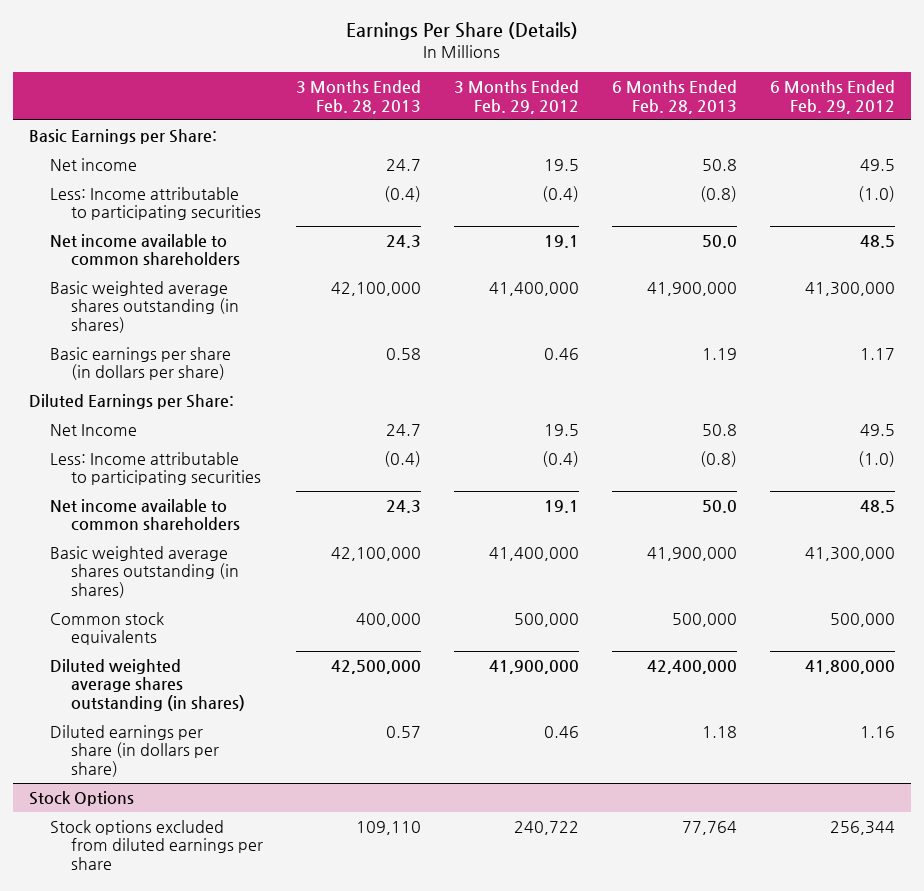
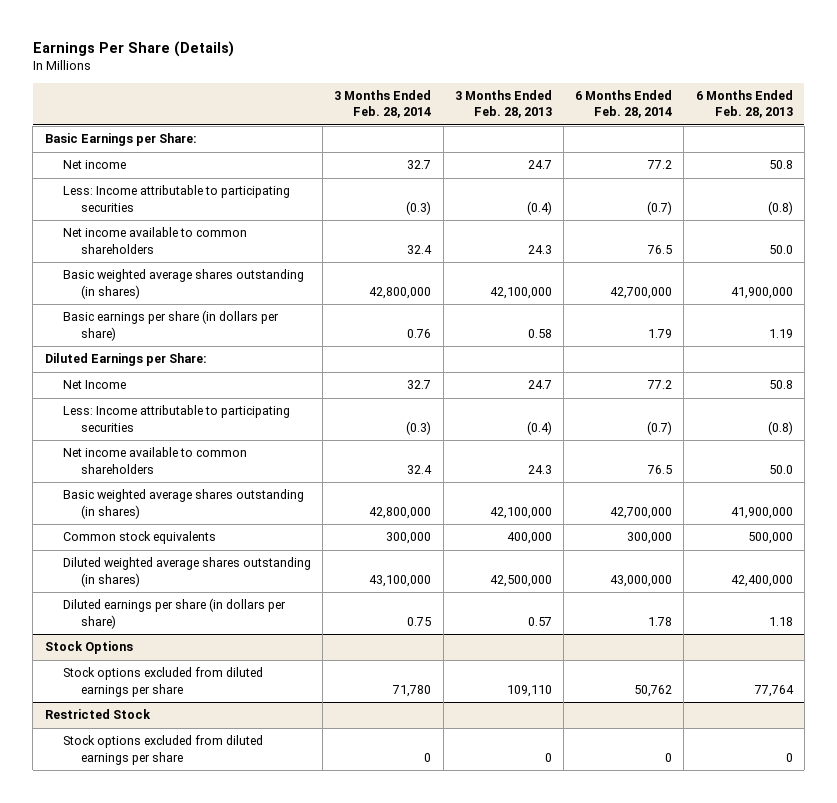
[453,80,579,114] 3 Months Ended Feb. 29, 2012 -> none
[769,80,895,114] 6 Months Ended Feb. 29, 2012 -> none
none -> [334,90,432,119] 3 Months Ended Feb. 28, 2014
none -> [575,90,673,119] 6 Months Ended Feb. 28, 2014
none -> [44,709,151,720] Restricted Stock
none -> [62,735,263,765] Stock options excluded from diluted earnings per share

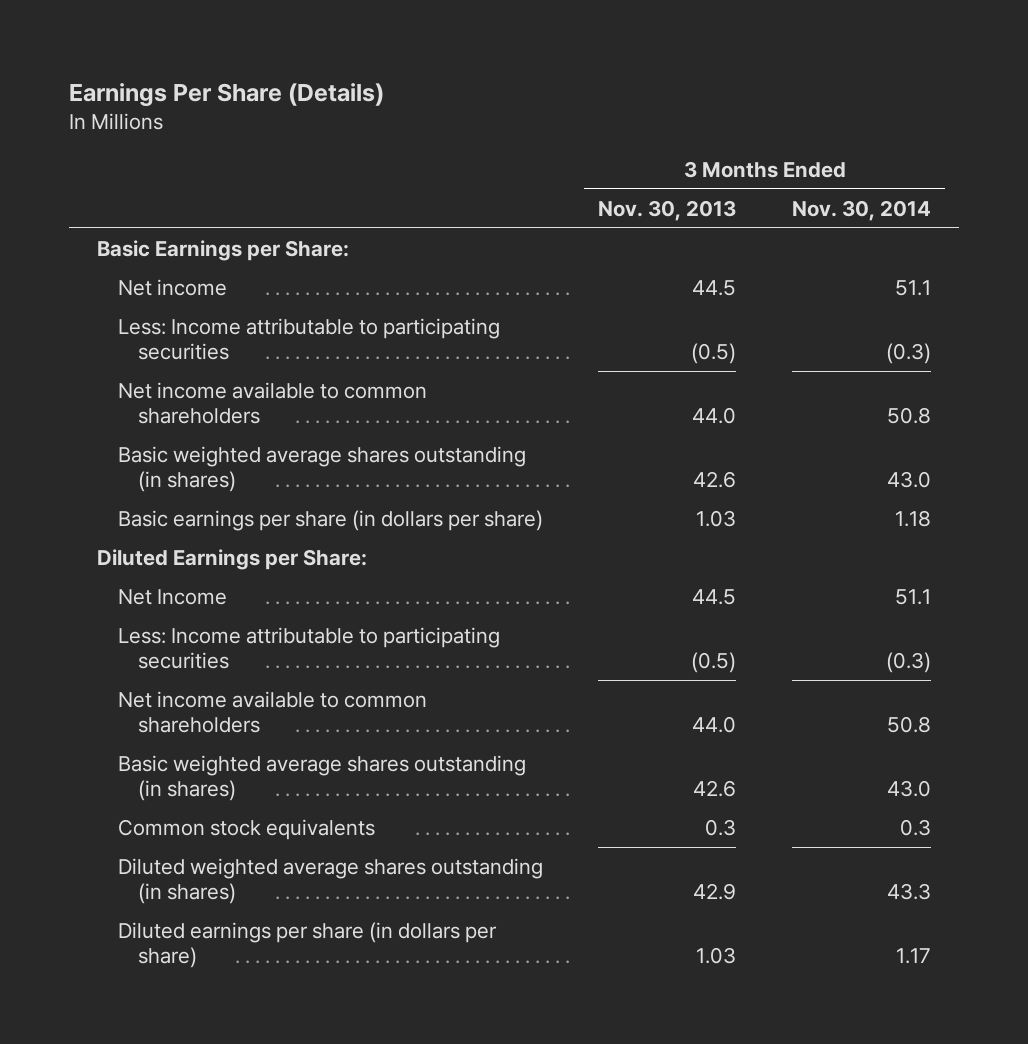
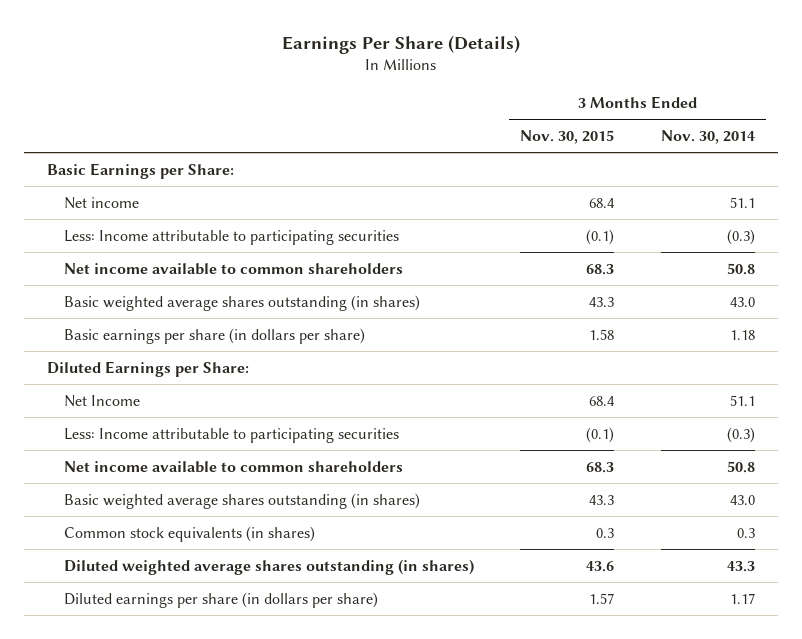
[598,199,737,221] Nov. 30, 2013 -> none
none -> [520,129,615,144] Nov. 30, 2015
[117,818,375,840] Common stock equivalents -> [64,525,316,542] Common stock equivalents (in shares)

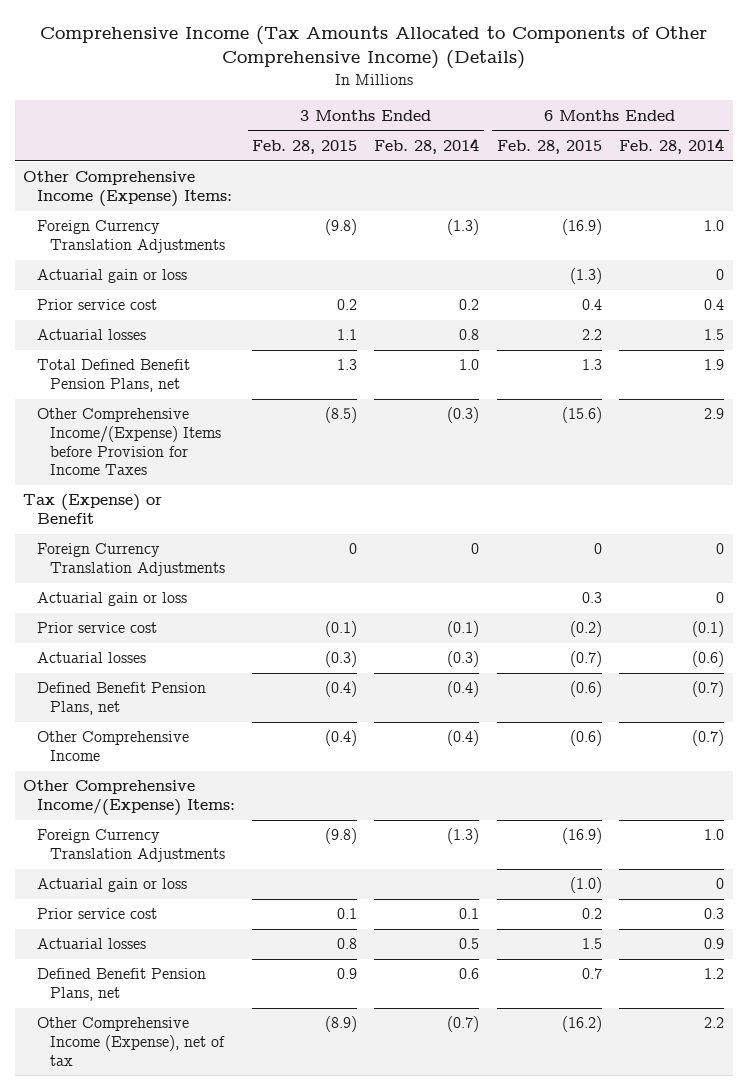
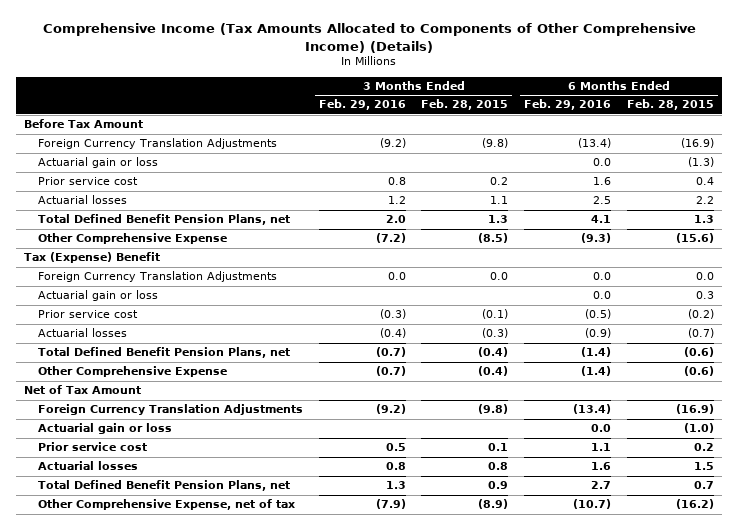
[374,138,480,155] Feb. 28, 2014 -> none
[619,138,725,155] Feb. 28, 2014 -> none
none -> [318,99,406,111] Feb. 29, 2016
none -> [524,99,612,111] Feb. 29, 2016
[23,171,232,208] Other Comprehensive Income (Expense) Items: -> [23,119,143,129] Before Tax Amount
[36,408,222,476] Other Comprehensive Income/(Expense) Items before Provision for Income Taxes -> [38,233,228,245] Other Comprehensive Expense
[23,494,163,525] Tax (Expense) or Benefit -> [23,252,160,264] Tax (Expense) Benefit
[349,543,358,555] 0 -> [490,272,509,281] 0.0
[593,543,602,555] 0 -> [695,272,714,281] 0.0
[36,682,206,716] Defined Benefit Pension Plans, net -> [38,347,291,359] Total Defined Benefit Pension Plans, net
[36,731,189,762] Other Comprehensive Income -> [38,366,228,378] Other Comprehensive Expense
[23,780,235,817] Other Comprehensive Income/(Expense) Items: -> [23,385,141,395] Net of Tax Amount
[36,968,206,1002] Defined Benefit Pension Plans, net -> [38,480,291,492] Total Defined Benefit Pension Plans, net
[36,1017,226,1066] Other Comprehensive Income (Expense), net of tax -> [38,499,296,511] Other Comprehensive Expense, net of tax

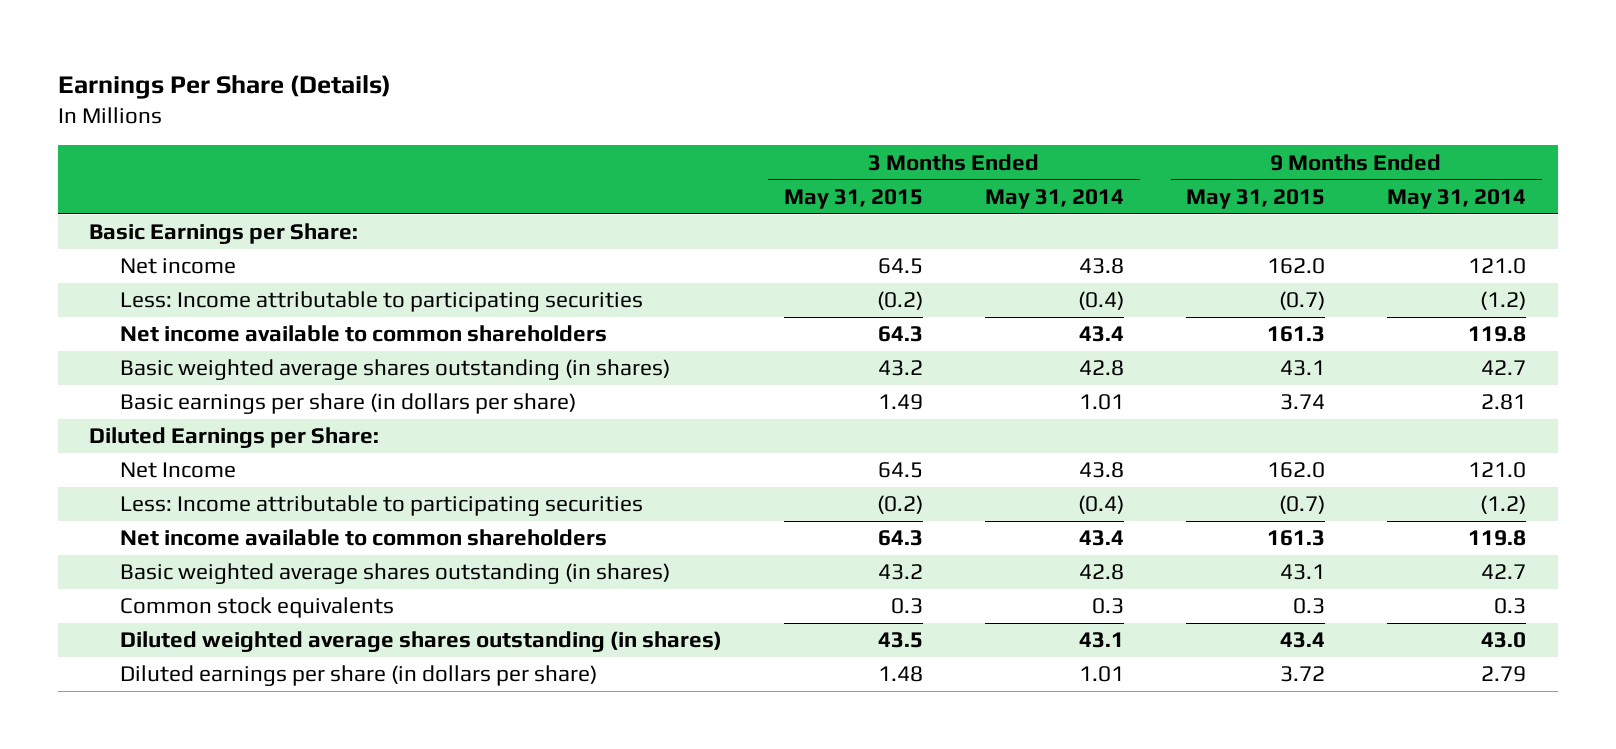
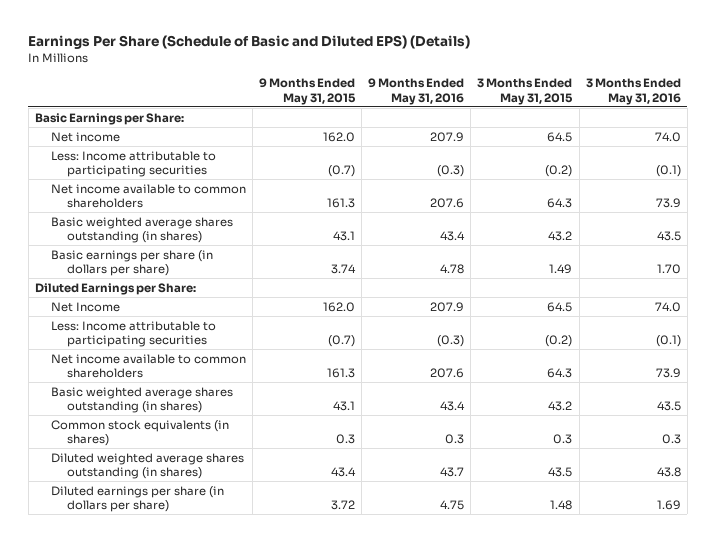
[58,74,392,99] Earnings Per Share (Details) -> [28,35,471,50] Earnings Per Share (Schedule of Basic and Diluted EPS) (Details)
[985,189,1125,210] May 31, 2014 -> none
[1387,189,1527,210] May 31, 2014 -> none
none -> [368,78,465,105] 9 Months Ended May 31, 2016
none -> [585,78,681,105] 3 Months Ended May 31, 2016
[119,597,394,619] Common stock equivalents -> [50,419,229,446] Common stock equivalents (in shares)

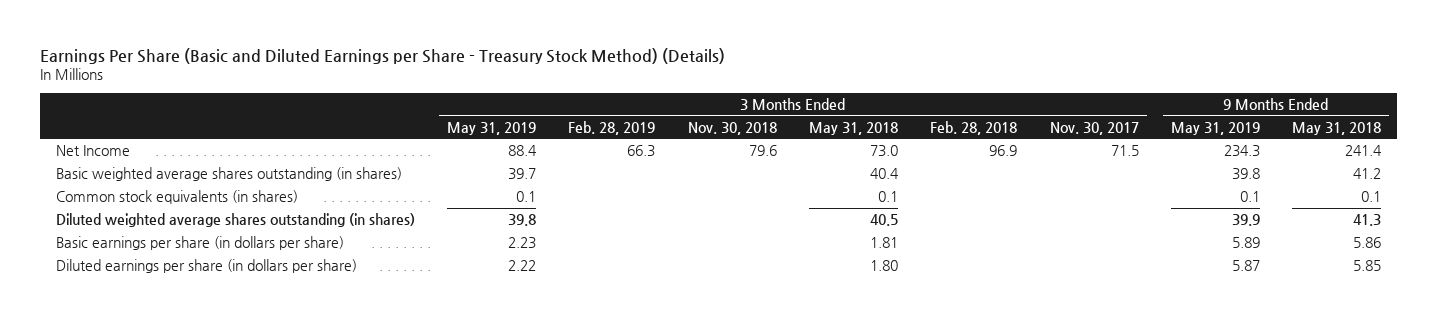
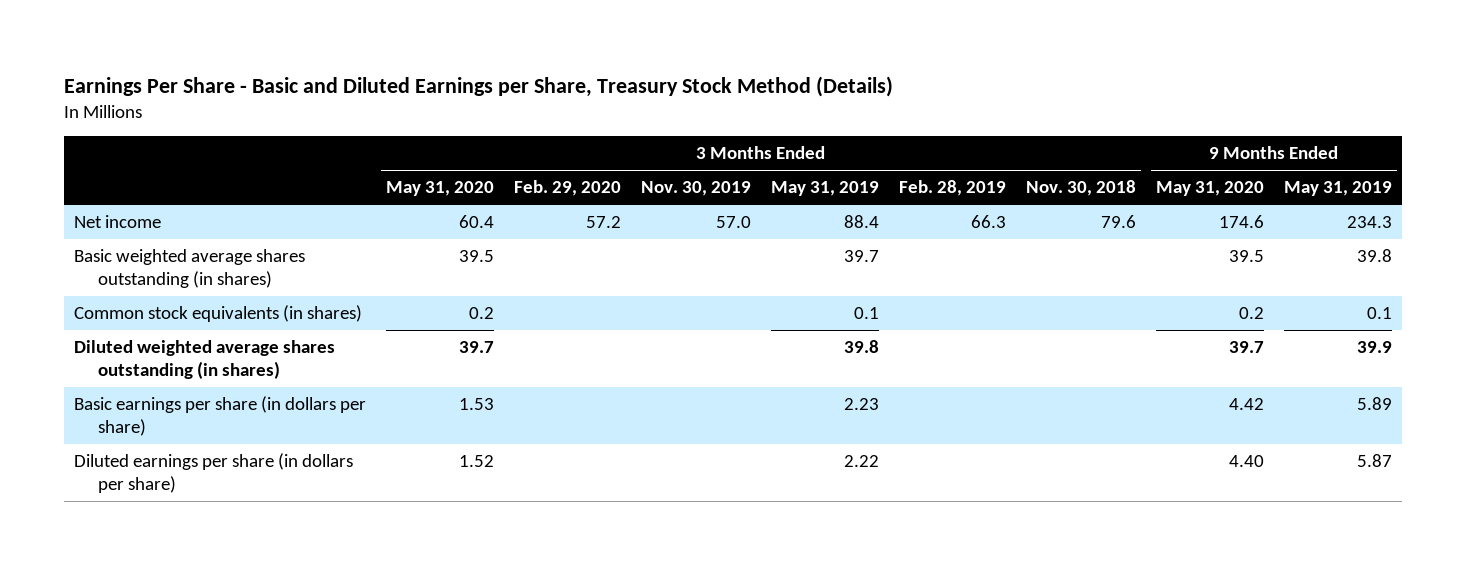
[39,47,725,64] Earnings Per Share (Basic and Diluted Earnings per Share - Treasury Stock Method) (Details) -> [64,75,894,97] Earnings Per Share - Basic and Diluted Earnings per Share, Treasury Stock Method (Details)
[809,121,899,135] May 31, 2018 -> none
[930,120,1018,135] Feb. 28, 2018 -> none
[1049,121,1139,135] Nov. 30, 2017 -> none
[1292,121,1382,135] May 31, 2018 -> none
none -> [386,181,495,197] May 31, 2020
none -> [514,180,622,197] Feb. 29, 2020
none -> [641,181,752,197] Nov. 30, 2019
none -> [1156,181,1265,197] May 31, 2020
[55,145,130,157] Net Income -> [74,214,162,228] Net income

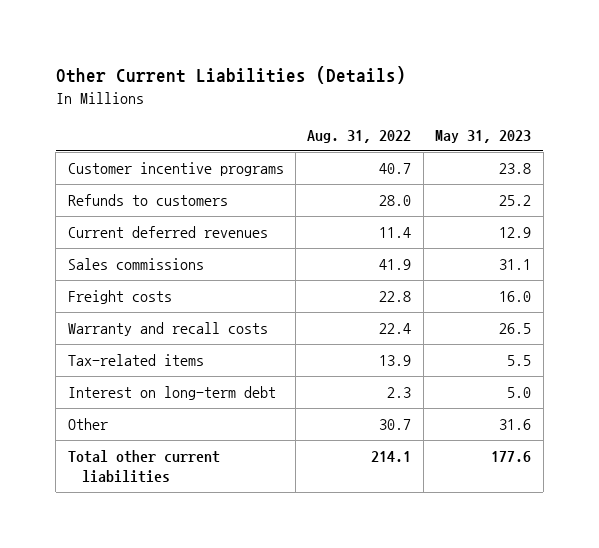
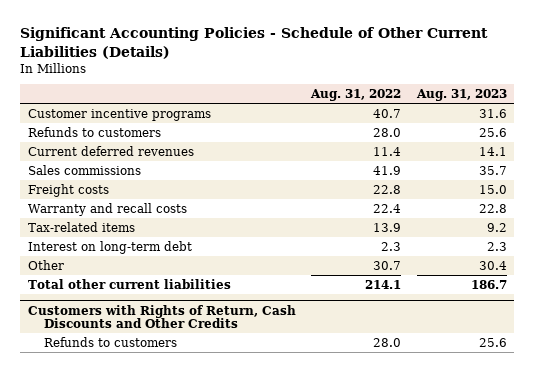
[55,65,406,84] Other Current Liabilities (Details) -> [19,27,488,59] Significant Accounting Policies - Schedule of Other Current Liabilities (Details)
[435,130,532,144] May 31, 2023 -> none
none -> [415,89,507,102] Aug. 31, 2023
none -> [27,304,296,329] Customers with Rights of Return, Cash Discounts and Other Credits
none -> [43,336,177,347] Refunds to customers

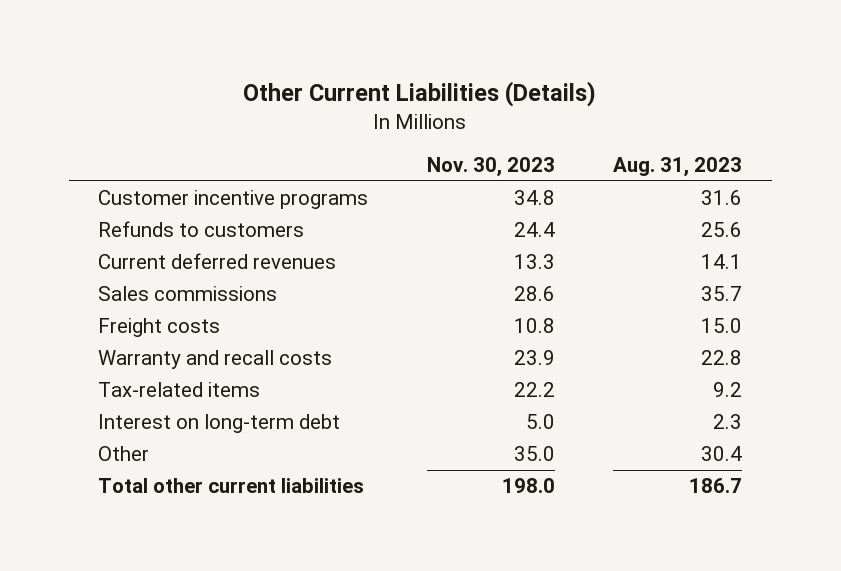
[19,27,488,59] Significant Accounting Policies - Schedule of Other Current Liabilities (Details) -> [243,80,597,107] Other Current Liabilities (Details)
[310,89,402,102] Aug. 31, 2022 -> none
none -> [426,157,555,178] Nov. 30, 2023
[27,304,296,329] Customers with Rights of Return, Cash Discounts and Other Credits -> none
[43,336,177,347] Refunds to customers -> none

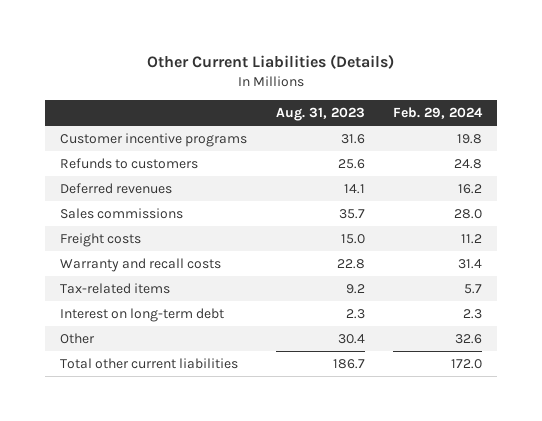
[426,157,555,178] Nov. 30, 2023 -> none
none -> [393,107,484,120] Feb. 29, 2024
[98,253,337,270] Current deferred revenues -> [59,182,172,194] Deferred revenues

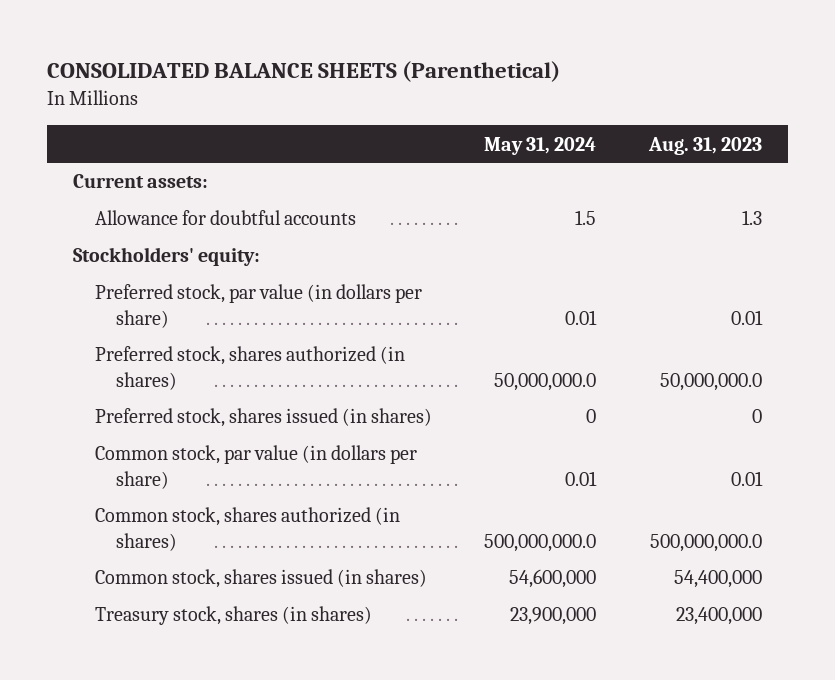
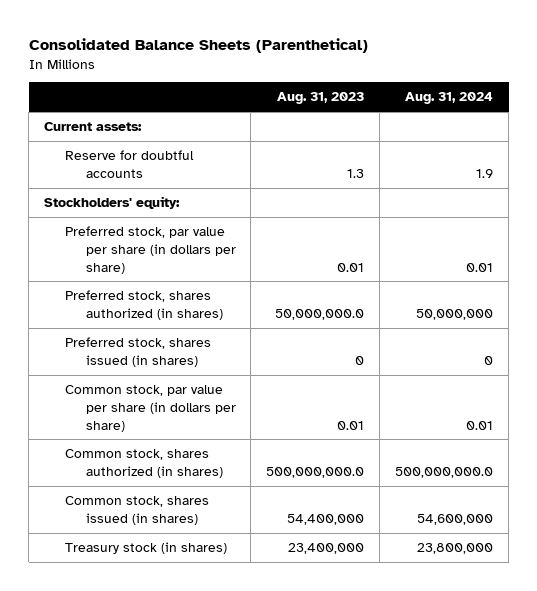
[46,60,560,82] CONSOLIDATED BALANCE SHEETS (Parenthetical) -> [28,37,368,53] Consolidated Balance Sheets (Parenthetical)
[484,136,597,155] May 31, 2024 -> none
none -> [405,92,494,105] Aug. 31, 2024
[94,210,356,226] Allowance for doubtful accounts -> [64,150,194,178] Reserve for doubtful accounts
[94,284,422,328] Preferred stock, par value (in dollars per share) -> [64,226,236,274] Preferred stock, par value per share (in dollars per share)
[94,445,417,489] Common stock, par value (in dollars per share) -> [64,385,236,432] Common stock, par value per share (in dollars per share)
[94,606,372,626] Treasury stock, shares (in shares) -> [64,542,227,555] Treasury stock (in shares)

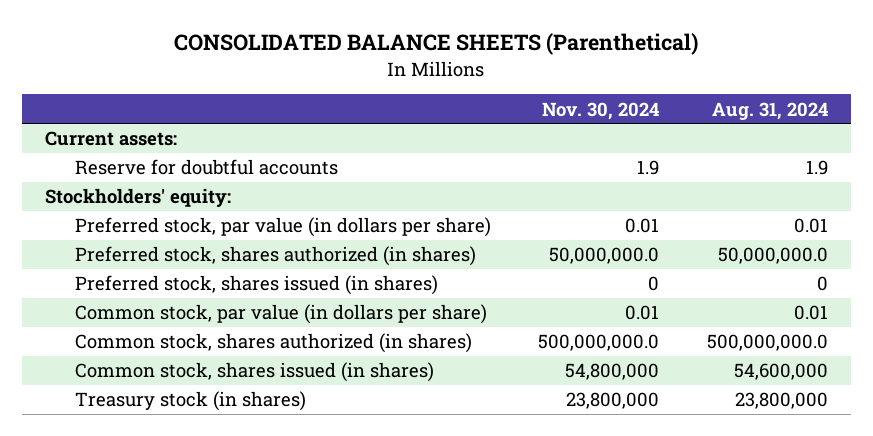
[28,37,368,53] Consolidated Balance Sheets (Parenthetical) -> [174,33,699,56] CONSOLIDATED BALANCE SHEETS (Parenthetical)
[277,92,365,105] Aug. 31, 2023 -> none
none -> [542,101,660,120] Nov. 30, 2024
[64,226,236,274] Preferred stock, par value per share (in dollars per share) -> [74,217,491,238] Preferred stock, par value (in dollars per share)
[416,308,494,320] 50,000,000 -> [717,247,828,265] 50,000,000.0
[64,385,236,432] Common stock, par value per share (in dollars per share) -> [74,304,487,325] Common stock, par value (in dollars per share)

